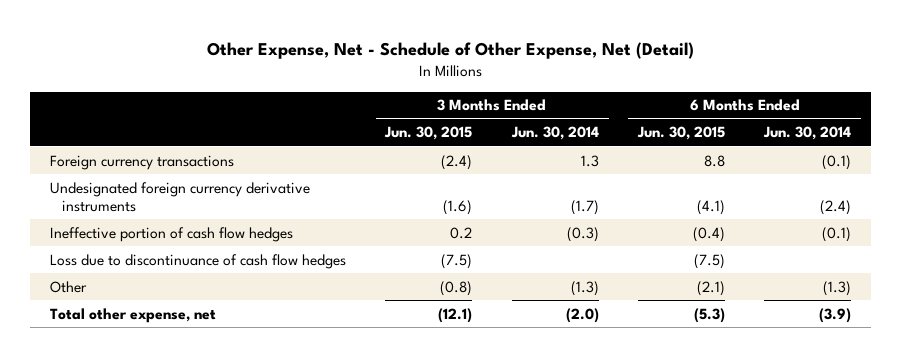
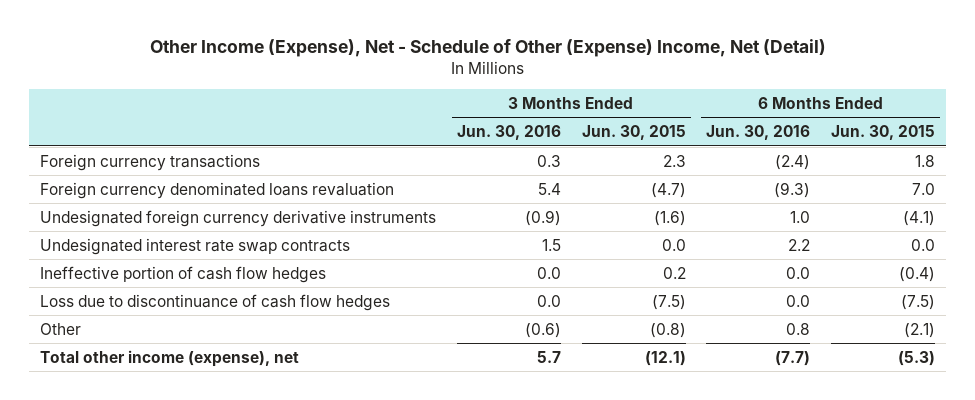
[206,41,694,59] Other Expense, Net - Schedule of Other Expense, Net (Detail) -> [149,39,826,58] Other Income (Expense), Net - Schedule of Other (Expense) Income, Net (Detail)
[510,126,599,141] Jun. 30, 2014 -> none
[763,126,852,141] Jun. 30, 2014 -> none
none -> [456,125,561,141] Jun. 30, 2016
none -> [706,125,811,141] Jun. 30, 2016
[441,154,473,170] (2.4) -> [662,154,686,167] 2.3
[704,154,726,167] 8.8 -> [915,154,936,167] 1.8
none -> [39,181,394,199] Foreign currency denominated loans revaluation
none -> [39,237,350,255] Undesignated interest rate swap contracts
[50,307,217,323] Total other expense, net -> [39,349,299,367] Total other income (expense), net

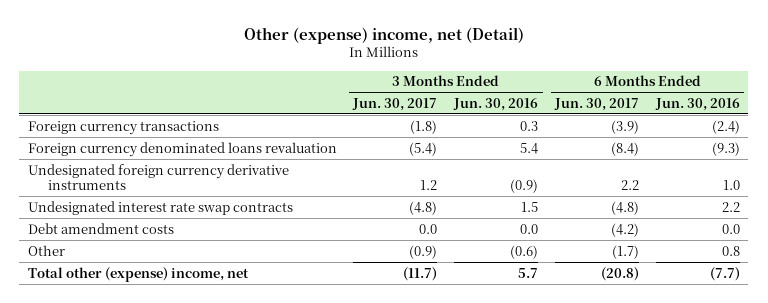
[149,39,826,58] Other Income (Expense), Net - Schedule of Other (Expense) Income, Net (Detail) -> [243,26,524,44] Other (expense) income, net (Detail)
[581,125,686,141] Jun. 30, 2015 -> none
[831,125,936,141] Jun. 30, 2015 -> none
none -> [352,97,438,111] Jun. 30, 2017
none -> [554,97,640,111] Jun. 30, 2017
[39,265,326,283] Ineffective portion of cash flow hedges -> none
[39,293,390,311] Loss due to discontinuance of cash flow hedges -> none
none -> [27,222,174,234] Debt amendment costs
[39,349,299,367] Total other income (expense), net -> [27,266,249,282] Total other (expense) income, net

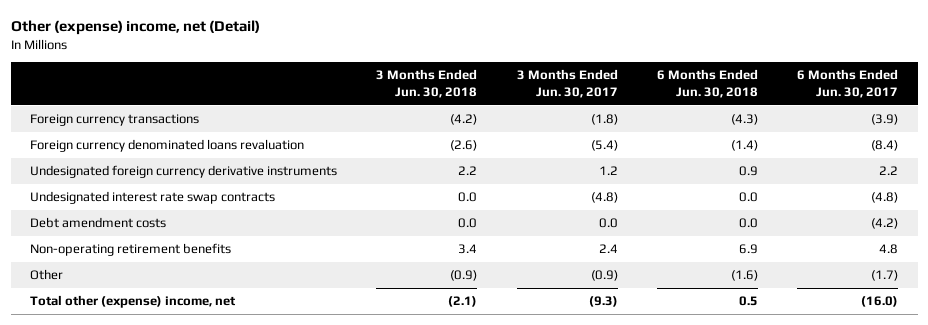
[453,97,539,111] Jun. 30, 2016 -> none
[654,97,740,111] Jun. 30, 2016 -> none
none -> [376,69,478,99] 3 Months Ended Jun. 30, 2018
none -> [656,69,758,99] 6 Months Ended Jun. 30, 2018
none -> [30,243,232,257] Non-operating retirement benefits
[403,266,438,281] (11.7) -> [588,296,618,308] (9.3)
[601,266,640,281] (20.8) -> [860,296,898,308] (16.0)

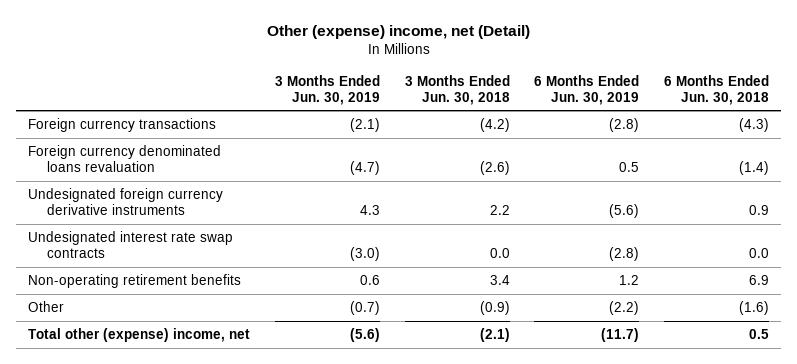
[516,69,618,99] 3 Months Ended Jun. 30, 2017 -> none
[796,69,898,99] 6 Months Ended Jun. 30, 2017 -> none
none -> [274,74,380,105] 3 Months Ended Jun. 30, 2019
none -> [534,74,640,105] 6 Months Ended Jun. 30, 2019
[30,217,167,229] Debt amendment costs -> none

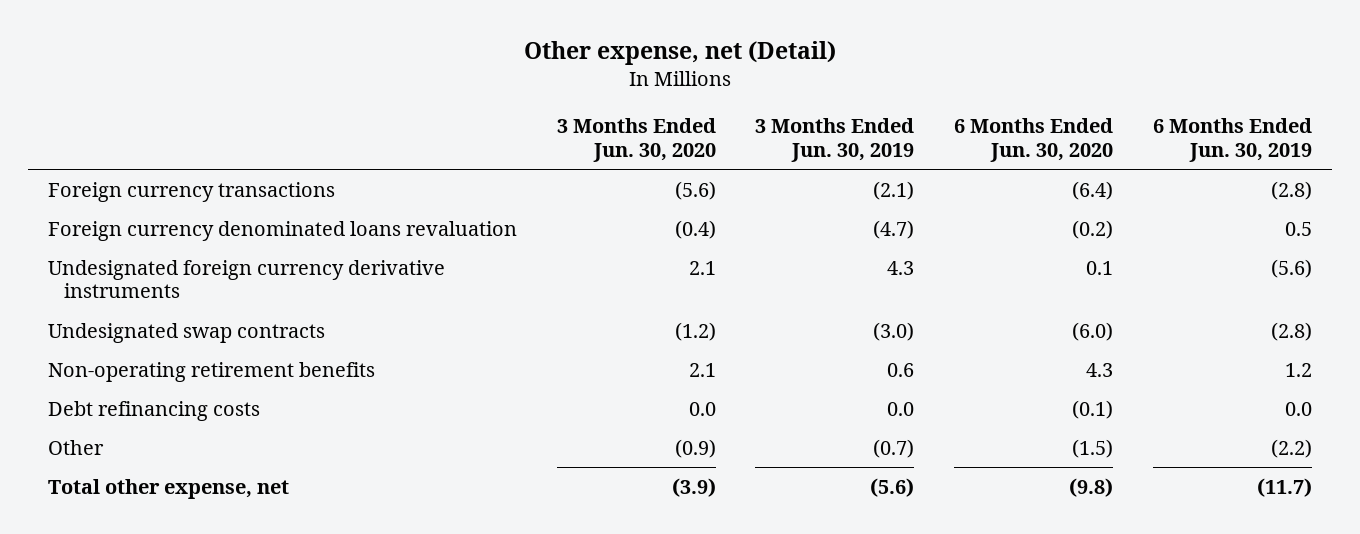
[266,25,530,40] Other (expense) income, net (Detail) -> [523,41,836,66] Other expense, net (Detail)
[404,74,510,105] 3 Months Ended Jun. 30, 2018 -> none
[664,74,770,105] 6 Months Ended Jun. 30, 2018 -> none
none -> [556,118,716,162] 3 Months Ended Jun. 30, 2020
none -> [954,118,1114,162] 6 Months Ended Jun. 30, 2020
[27,230,233,259] Undesignated interest rate swap contracts -> [47,322,325,343] Undesignated swap contracts
none -> [47,400,260,421] Debt refinancing costs
[27,327,250,342] Total other (expense) income, net -> [47,478,289,499] Total other expense, net

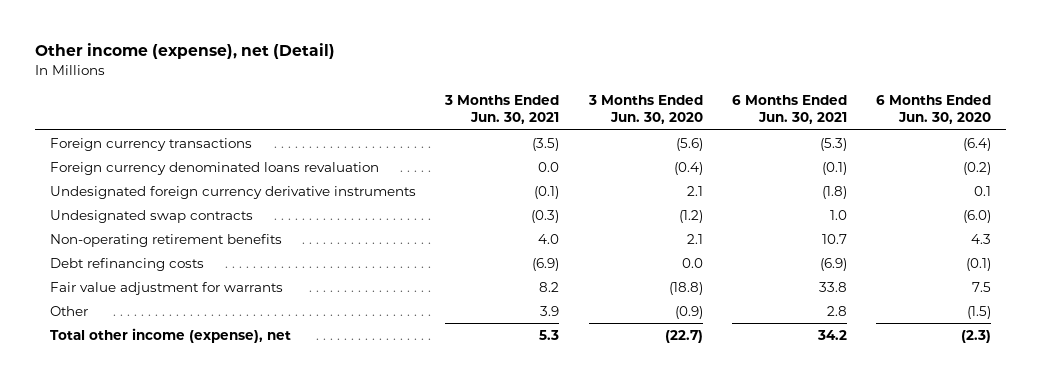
[523,41,836,66] Other expense, net (Detail) -> [35,43,336,60] Other income (expense), net (Detail)
[755,118,915,162] 3 Months Ended Jun. 30, 2019 -> none
[1152,118,1312,162] 6 Months Ended Jun. 30, 2019 -> none
none -> [444,94,560,125] 3 Months Ended Jun. 30, 2021
none -> [731,94,847,125] 6 Months Ended Jun. 30, 2021
none -> [50,281,284,295] Fair value adjustment for warrants
[47,478,289,499] Total other expense, net -> [50,327,292,343] Total other income (expense), net
[671,477,716,497] (3.9) -> [664,329,703,343] (22.7)
[1069,477,1114,497] (9.8) -> [961,329,992,343] (2.3)

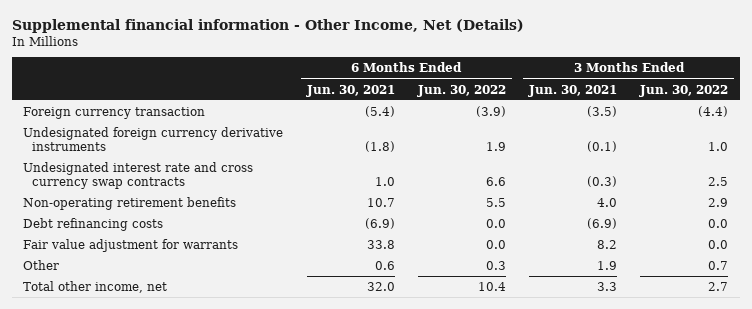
[35,43,336,60] Other income (expense), net (Detail) -> [11,18,524,33] Supplemental financial information - Other Income, Net (Details)
[587,94,703,125] 3 Months Ended Jun. 30, 2020 -> none
[876,94,992,125] 6 Months Ended Jun. 30, 2020 -> none
none -> [416,84,506,97] Jun. 30, 2022
none -> [639,84,729,97] Jun. 30, 2022
[50,161,380,175] Foreign currency denominated loans revaluation -> none
[50,137,253,151] Foreign currency transactions -> [23,106,206,119] Foreign currency transaction
[819,137,847,151] (5.3) -> [364,105,395,117] (5.4)
[50,209,254,223] Undesignated swap contracts -> [23,161,254,189] Undesignated interest rate and cross currency swap contracts
[540,305,560,316] 3.9 -> [597,260,618,270] 1.9
[826,305,847,316] 2.8 -> [374,260,395,270] 0.6
[50,327,292,343] Total other income (expense), net -> [23,280,168,293] Total other income, net
[539,329,560,340] 5.3 -> [597,281,618,291] 3.3
[816,329,847,340] 34.2 -> [366,281,395,291] 32.0

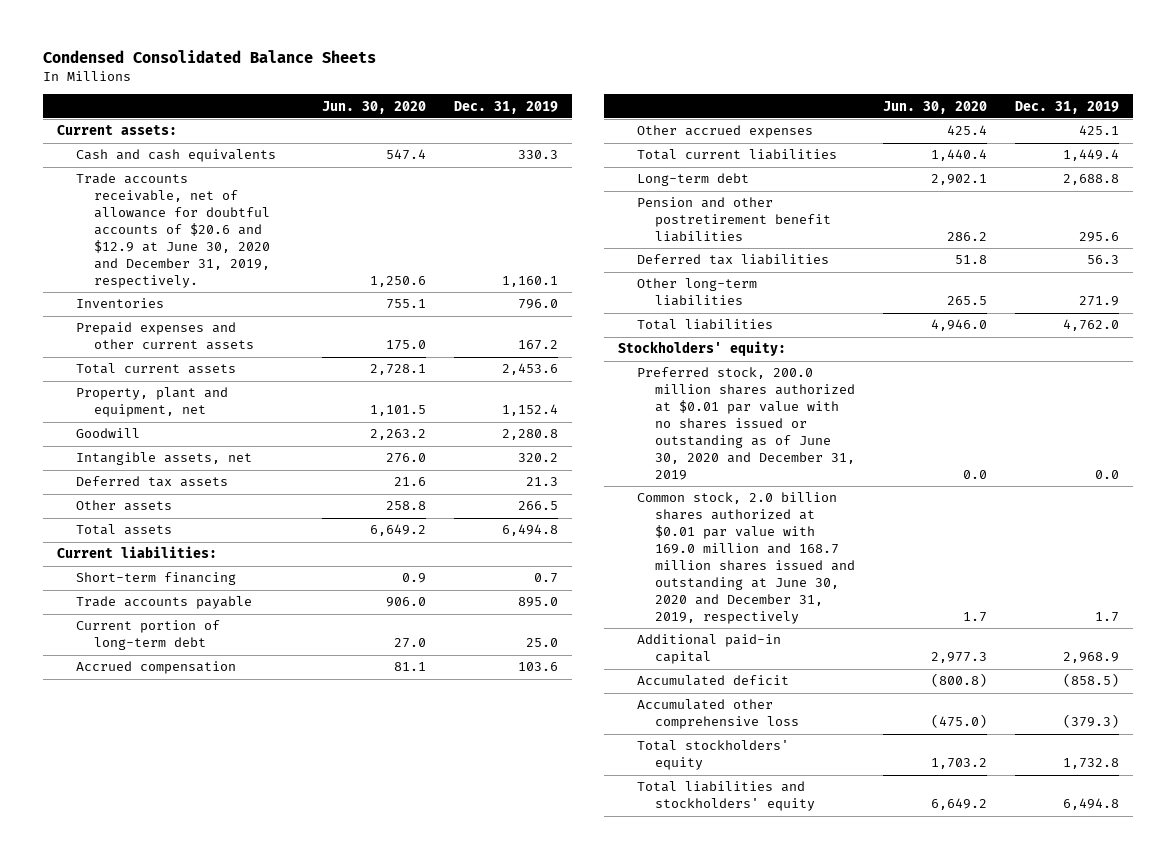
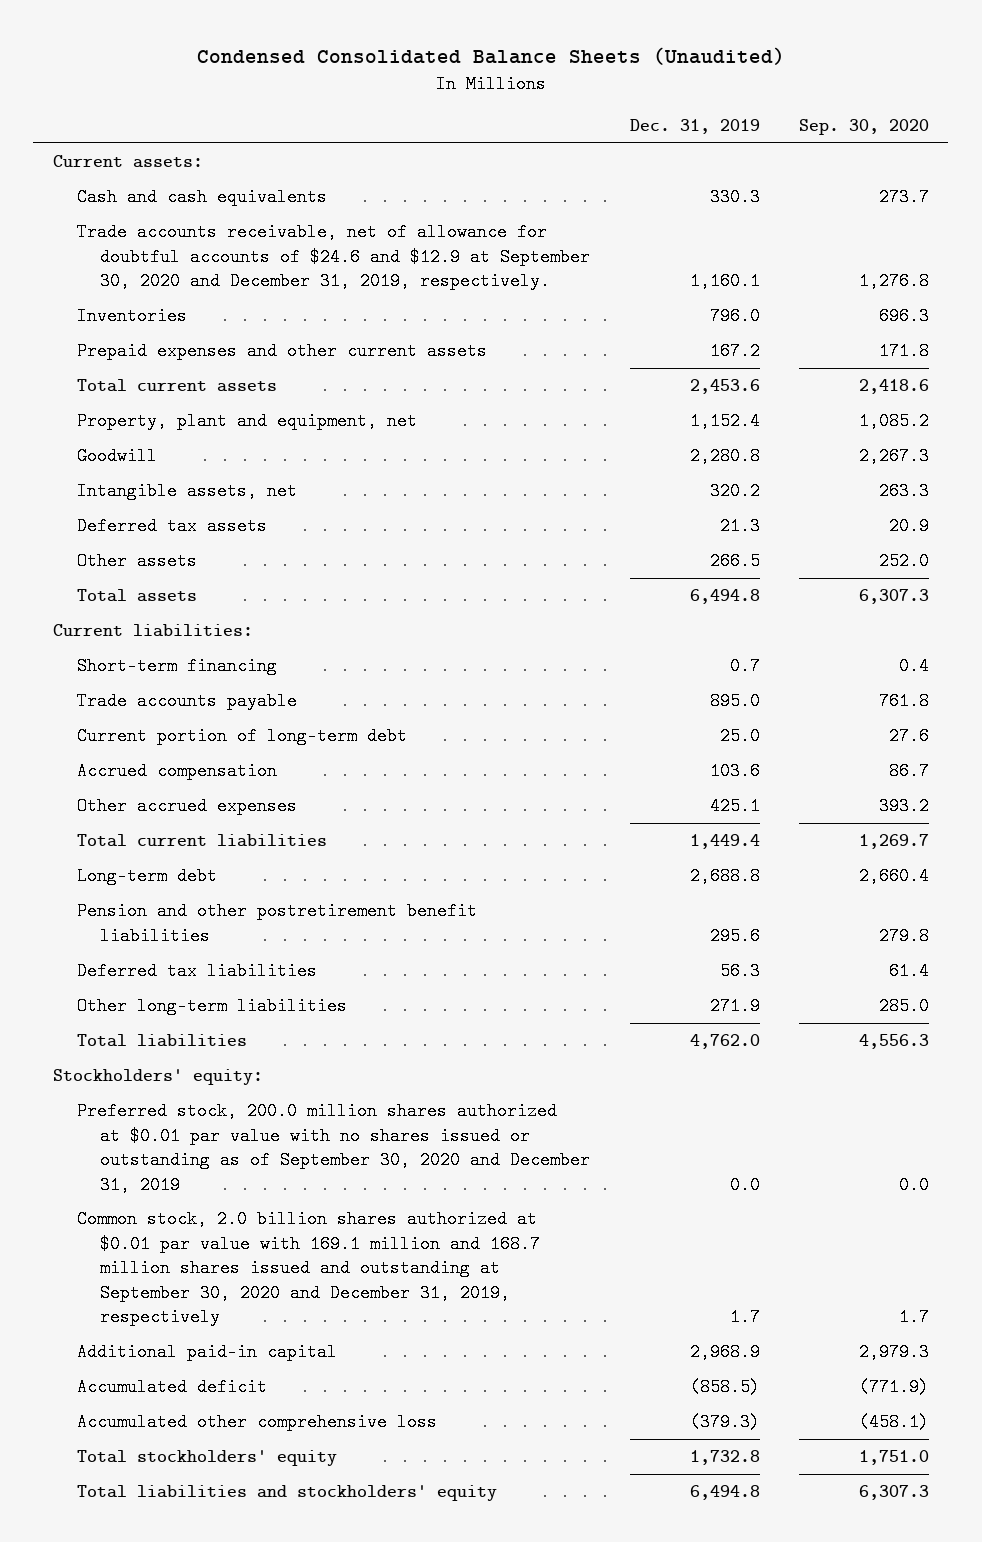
[43,50,377,64] Condensed Consolidated Balance Sheets -> [196,47,785,66] Condensed Consolidated Balance Sheets (Unaudited)
[321,100,426,114] Jun. 30, 2020 -> none
none -> [798,119,929,136] Sep. 30, 2020
[75,173,270,288] Trade accounts receivable, net of allowance for doubtful accounts of $20.6 and $12.9 at June 30, 2020 and December 31, 2019, respectively. -> [76,223,591,291] Trade accounts receivable, net of allowance for doubtful accounts of $24.6 and $12.9 at September 30, 2020 and December 31, 2019, respectively.
[636,367,855,480] Preferred stock, 200.0 million shares authorized at $0.01 par value with no shares issued or outstanding as of June 30, 2020 and December 31, 2019 -> [76,1102,591,1194] Preferred stock, 200.0 million shares authorized at $0.01 par value with no shares issued or outstanding as of September 30, 2020 and December 31, 2019
[636,492,855,624] Common stock, 2.0 billion shares authorized at $0.01 par value with 169.0 million and 168.7 million shares issued and outstanding at June 30, 2020 and December 31, 2019, respectively -> [76,1210,541,1327] Common stock, 2.0 billion shares authorized at $0.01 par value with 169.1 million and 168.7 million shares issued and outstanding at September 30, 2020 and December 31, 2019, respectively

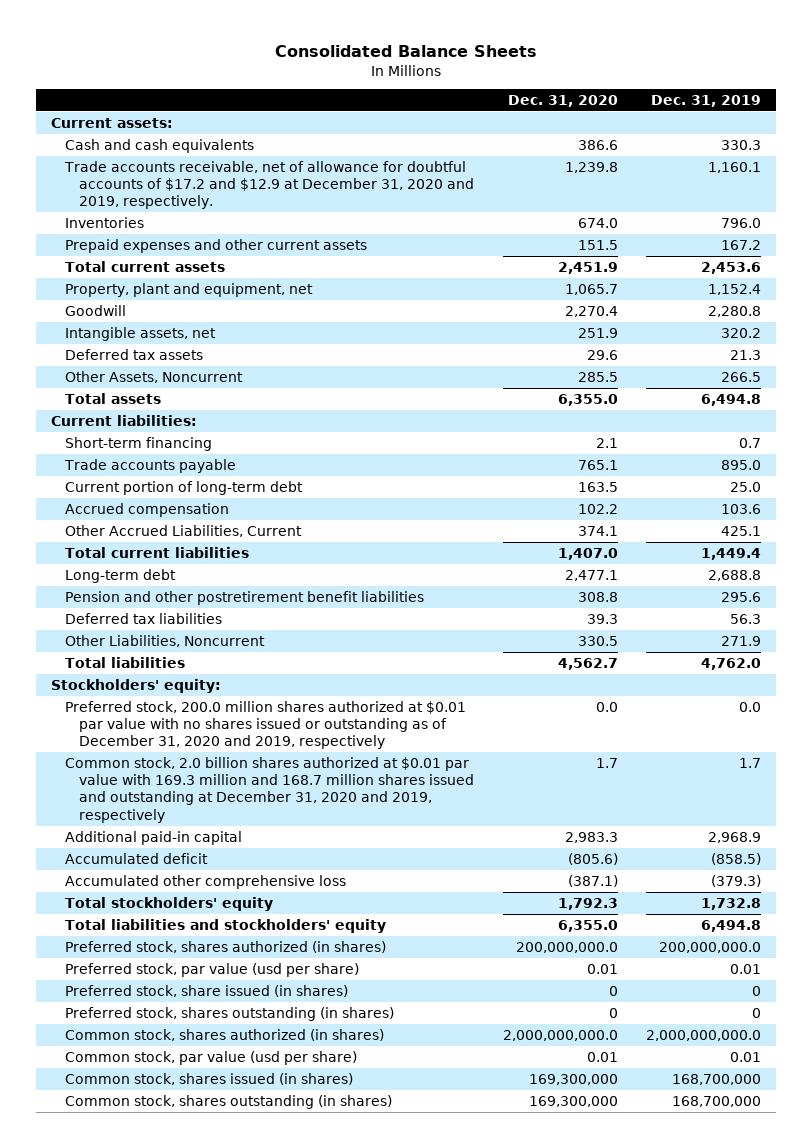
[196,47,785,66] Condensed Consolidated Balance Sheets (Unaudited) -> [275,45,538,58] Consolidated Balance Sheets
[798,119,929,136] Sep. 30, 2020 -> none
none -> [507,94,618,107] Dec. 31, 2020
[76,223,591,291] Trade accounts receivable, net of allowance for doubtful accounts of $24.6 and $12.9 at September 30, 2020 and December 31, 2019, respectively. -> [63,160,474,210] Trade accounts receivable, net of allowance for doubtful accounts of $17.2 and $12.9 at December 31, 2020 and 2019, respectively.
[76,552,197,571] Other assets -> [64,370,243,383] Other Assets, Noncurrent
[76,797,297,816] Other accrued expenses -> [64,524,302,537] Other Accrued Liabilities, Current
[76,997,347,1016] Other long-term liabilities -> [64,634,265,647] Other Liabilities, Noncurrent
[76,1102,591,1194] Preferred stock, 200.0 million shares authorized at $0.01 par value with no shares issued or outstanding as of September 30, 2020 and December 31, 2019 -> [64,700,466,750] Preferred stock, 200.0 million shares authorized at $0.01 par value with no shares issued or outstanding as of December 31, 2020 and 2019, respectively
[76,1210,541,1327] Common stock, 2.0 billion shares authorized at $0.01 par value with 169.1 million and 168.7 million shares issued and outstanding at September 30, 2020 and December 31, 2019, respectively -> [64,756,474,823] Common stock, 2.0 billion shares authorized at $0.01 par value with 169.3 million and 168.7 million shares issued and outstanding at December 31, 2020 and 2019, respectively
none -> [64,940,386,953] Preferred stock, shares authorized (in shares)
none -> [64,962,359,977] Preferred stock, par value (usd per share)
none -> [64,984,348,997] Preferred stock, share issued (in shares)
none -> [64,1006,394,1021] Preferred stock, shares outstanding (in shares)
none -> [64,1028,384,1041] Common stock, shares authorized (in shares)
none -> [64,1050,357,1065] Common stock, par value (usd per share)
none -> [64,1072,353,1085] Common stock, shares issued (in shares)
none -> [64,1094,392,1109] Common stock, shares outstanding (in shares)

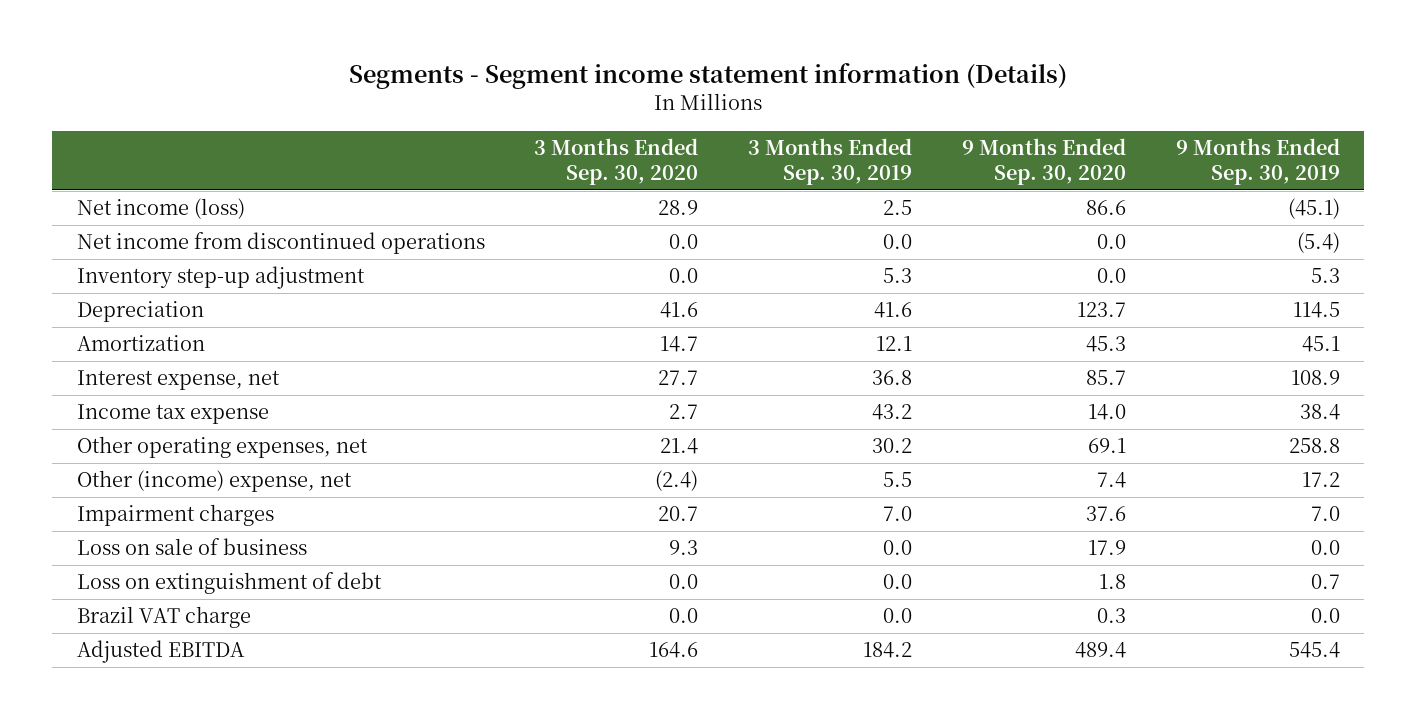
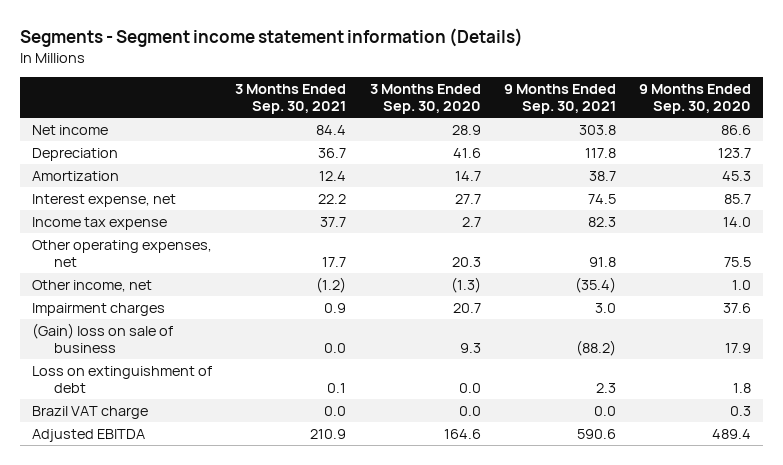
[748,137,913,186] 3 Months Ended Sep. 30, 2019 -> none
[1175,137,1340,186] 9 Months Ended Sep. 30, 2019 -> none
none -> [235,84,347,115] 3 Months Ended Sep. 30, 2021
none -> [503,84,616,115] 9 Months Ended Sep. 30, 2021
[76,232,485,255] Net income from discontinued operations -> none
[76,266,365,290] Inventory step-up adjustment -> none
[76,198,245,220] Net income (loss) -> [31,124,108,135] Net income
[660,438,699,455] 21.4 -> [451,256,481,267] 20.3
[1087,438,1126,454] 69.1 -> [724,256,752,267] 75.5
[76,470,352,493] Other (income) expense, net -> [31,279,152,292] Other income, net
[655,470,699,492] (2.4) -> [450,276,481,293] (1.3)
[1096,472,1126,489] 7.4 -> [732,279,752,290] 1.0
[76,538,307,556] Loss on sale of business -> [31,322,173,353] (Gain) loss on sale of business

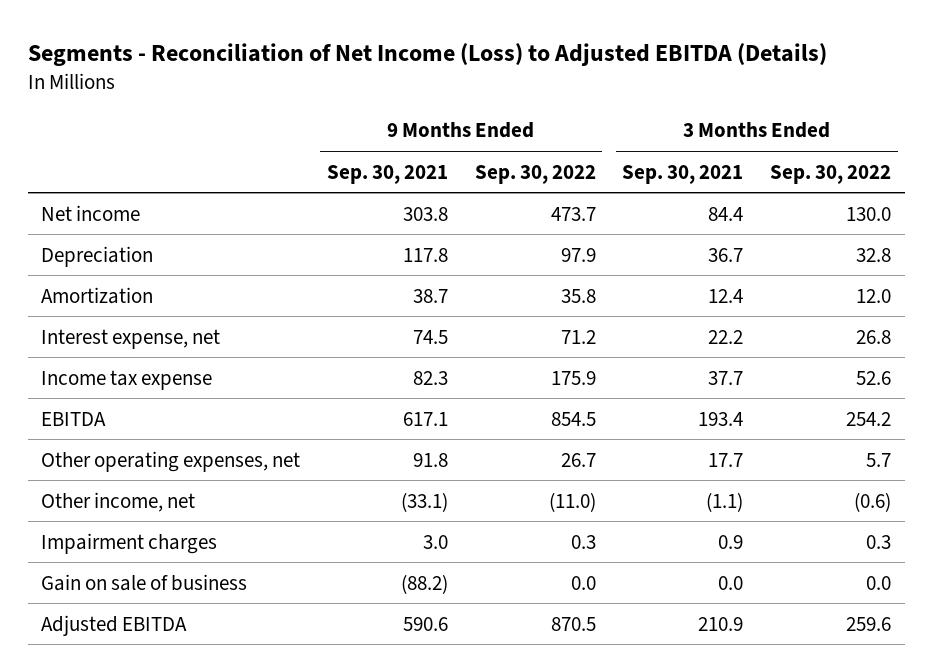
[20,27,524,47] Segments - Segment income statement information (Details) -> [27,42,827,66] Segments - Reconciliation of Net Income (Loss) to Adjusted EBITDA (Details)
[369,84,481,115] 3 Months Ended Sep. 30, 2020 -> none
[639,84,752,115] 9 Months Ended Sep. 30, 2020 -> none
none -> [474,164,596,184] Sep. 30, 2022
none -> [770,164,892,184] Sep. 30, 2022
none -> [41,411,107,426] EBITDA
[316,276,347,293] (1.2) -> [706,491,744,512] (1.1)
[574,276,616,293] (35.4) -> [401,491,449,512] (33.1)
[31,365,212,393] Loss on extinguishment of debt -> none
[31,405,148,419] Brazil VAT charge -> none
[31,322,173,353] (Gain) loss on sale of business -> [41,573,248,591] Gain on sale of business

